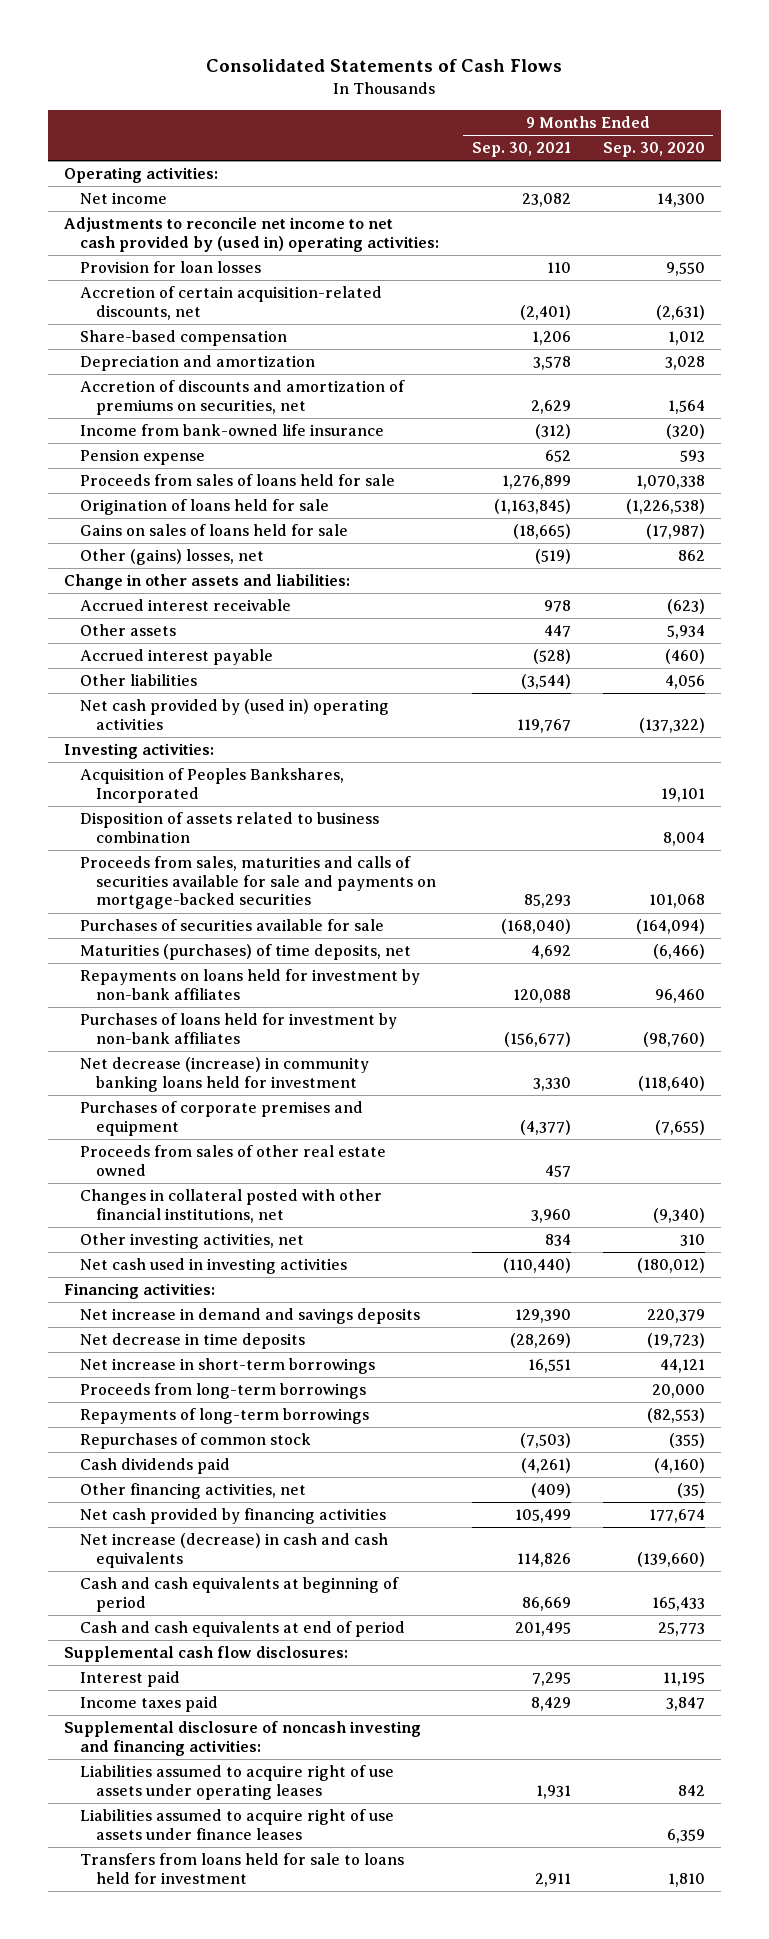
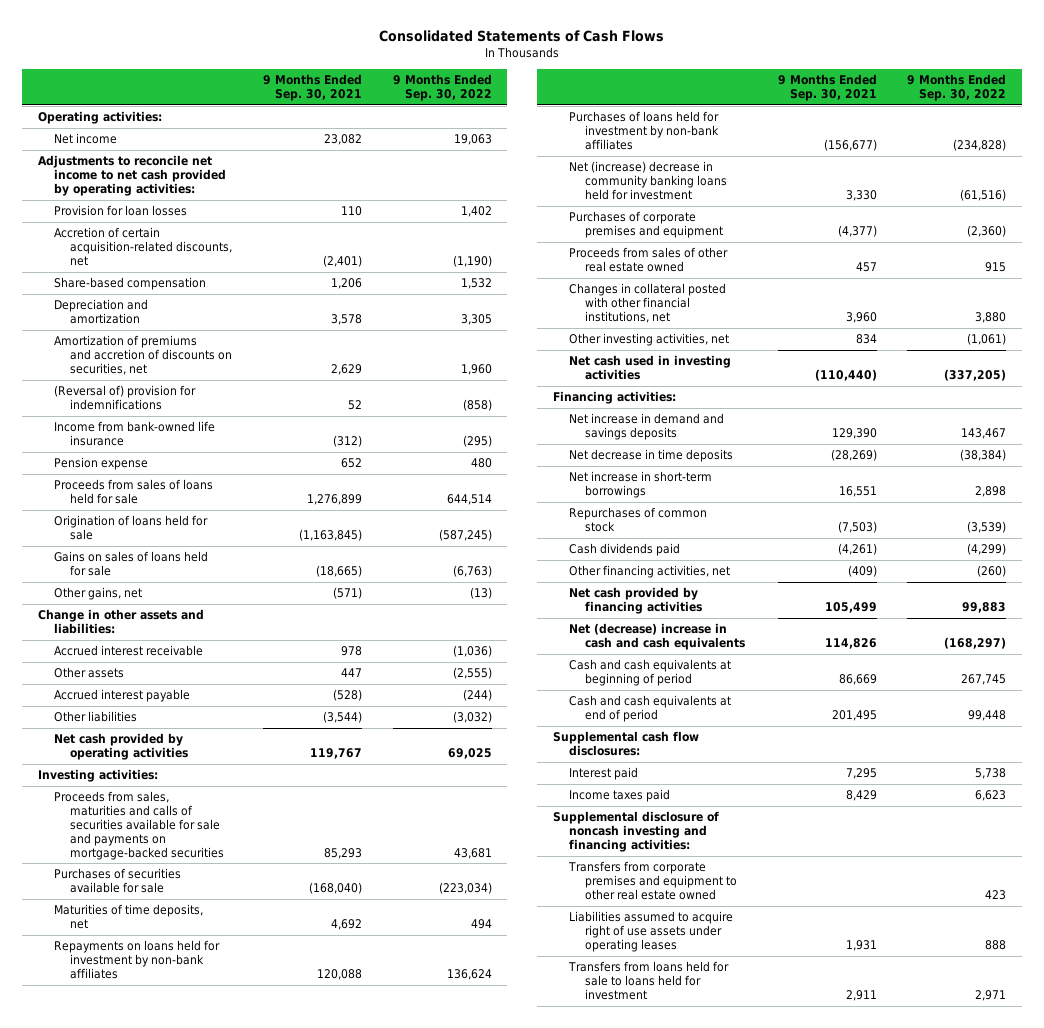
[602,142,705,158] Sep. 30, 2020 -> none
none -> [392,74,492,102] 9 Months Ended Sep. 30, 2022
[63,217,440,252] Adjustments to reconcile net income to net cash provided by (used in) operating activities: -> [37,155,226,197] Adjustments to reconcile net income to net cash provided by operating activities:
[80,380,406,415] Accretion of discounts and amortization of premiums on securities, net -> [53,335,232,376] Amortization of premiums and accretion of discounts on securities, net
none -> [53,385,196,411] (Reversal of) provision for indemnifications
[80,549,265,566] Other (gains) losses, net -> [53,587,142,601] Other gains, net
[534,549,571,565] (519) -> [332,587,362,600] (571)
[80,699,390,730] Net cash provided by (used in) operating activities -> [53,733,188,761] Net cash provided by operating activities
[80,768,345,803] Acquisition of Peoples Bankshares, Incorporated -> none
[80,812,380,843] Disposition of assets related to business combination -> none
[80,944,412,961] Maturities (purchases) of time deposits, net -> [53,904,203,930] Maturities of time deposits, net
[80,1057,370,1092] Net decrease (increase) in community banking loans held for investment -> [568,161,727,201] Net (increase) decrease in community banking loans held for investment
[80,1383,367,1400] Proceeds from long-term borrowings -> none
[80,1408,370,1425] Repayments of long-term borrowings -> none
[80,1533,389,1568] Net increase (decrease) in cash and cash equivalents -> [568,623,745,651] Net (decrease) increase in cash and cash equivalents
none -> [567,861,737,901] Transfers from corporate premises and equipment to other real estate owned
[80,1809,395,1840] Liabilities assumed to acquire right of use assets under finance leases -> none

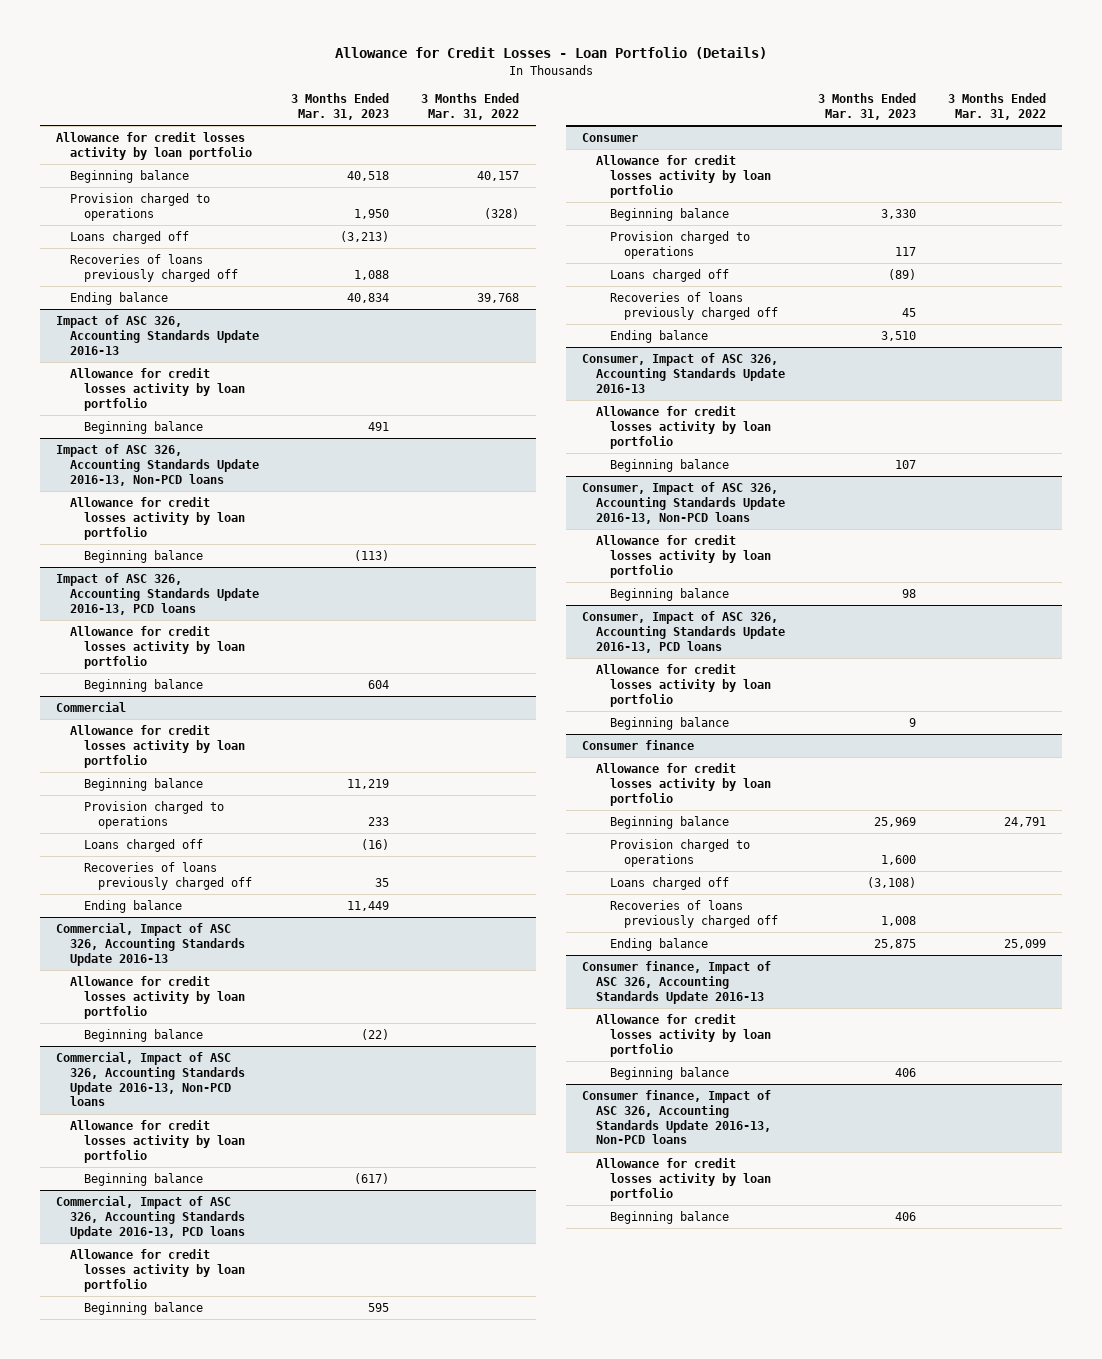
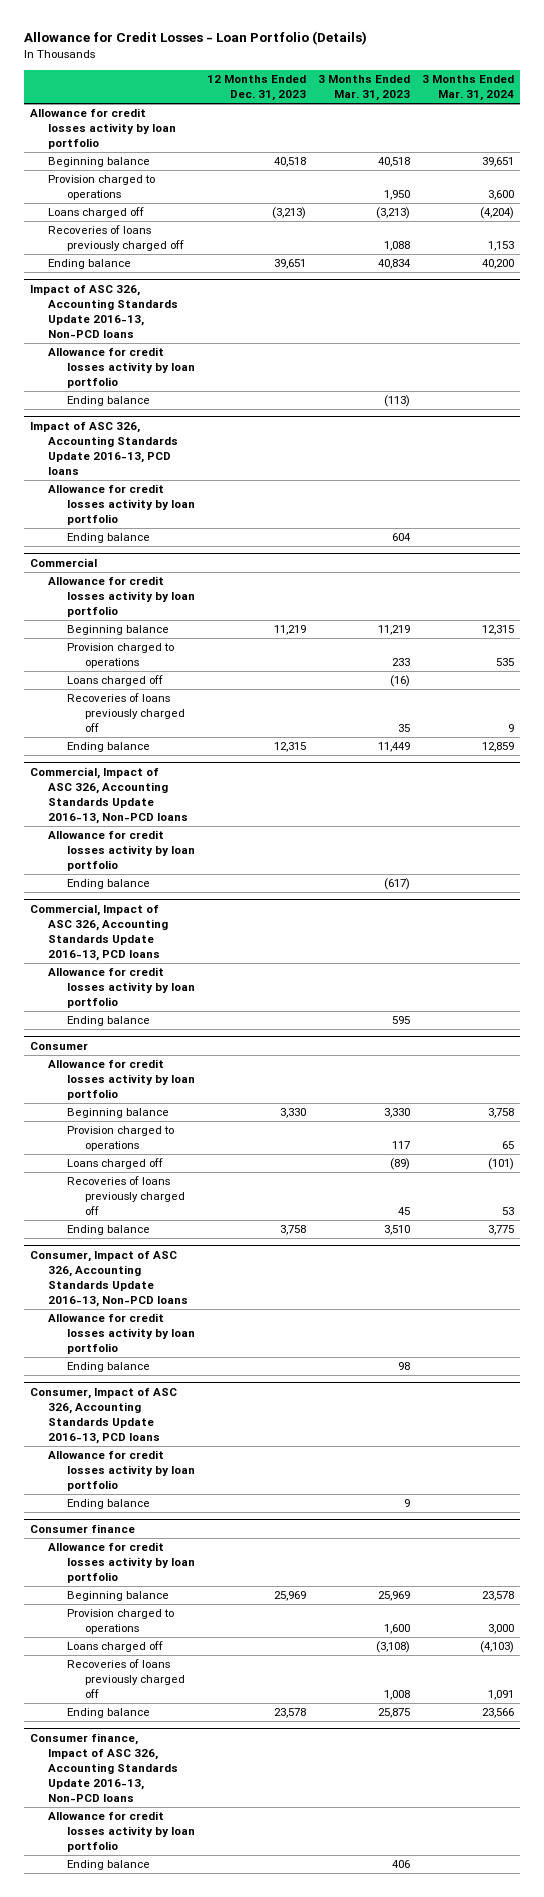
[421,93,520,121] 3 Months Ended Mar. 31, 2022 -> none
none -> [206,75,306,101] 12 Months Ended Dec. 31, 2023
none -> [422,75,515,101] 3 Months Ended Mar. 31, 2024
[55,315,259,355] Impact of ASC 326, Accounting Standards Update 2016-13 -> none
[69,368,245,411] Allowance for credit losses activity by loan portfolio -> none
[83,421,203,435] Beginning balance -> none
[83,550,203,564] Beginning balance -> [66,396,150,407] Ending balance
[83,679,203,693] Beginning balance -> [66,533,150,544] Ending balance
[55,923,245,966] Commercial, Impact of ASC 326, Accounting Standards Update 2016-13 -> none
[69,976,245,1019] Allowance for credit losses activity by loan portfolio -> none
[83,1029,203,1043] Beginning balance -> none
[83,1173,203,1187] Beginning balance -> [66,879,150,890] Ending balance
[83,1302,203,1316] Beginning balance -> [66,1016,150,1027] Ending balance
[582,353,786,393] Consumer, Impact of ASC 326, Accounting Standards Update 2016-13 -> none
[596,406,772,449] Allowance for credit losses activity by loan portfolio -> none
[610,459,730,473] Beginning balance -> none
[610,588,730,602] Beginning balance -> [66,1362,150,1373] Ending balance
[610,717,730,731] Beginning balance -> [66,1499,150,1510] Ending balance
[582,961,772,1004] Consumer finance, Impact of ASC 326, Accounting Standards Update 2016-13 -> none
[596,1014,772,1057] Allowance for credit losses activity by loan portfolio -> none
[610,1067,730,1081] Beginning balance -> none
[610,1211,730,1225] Beginning balance -> [66,1860,150,1871] Ending balance

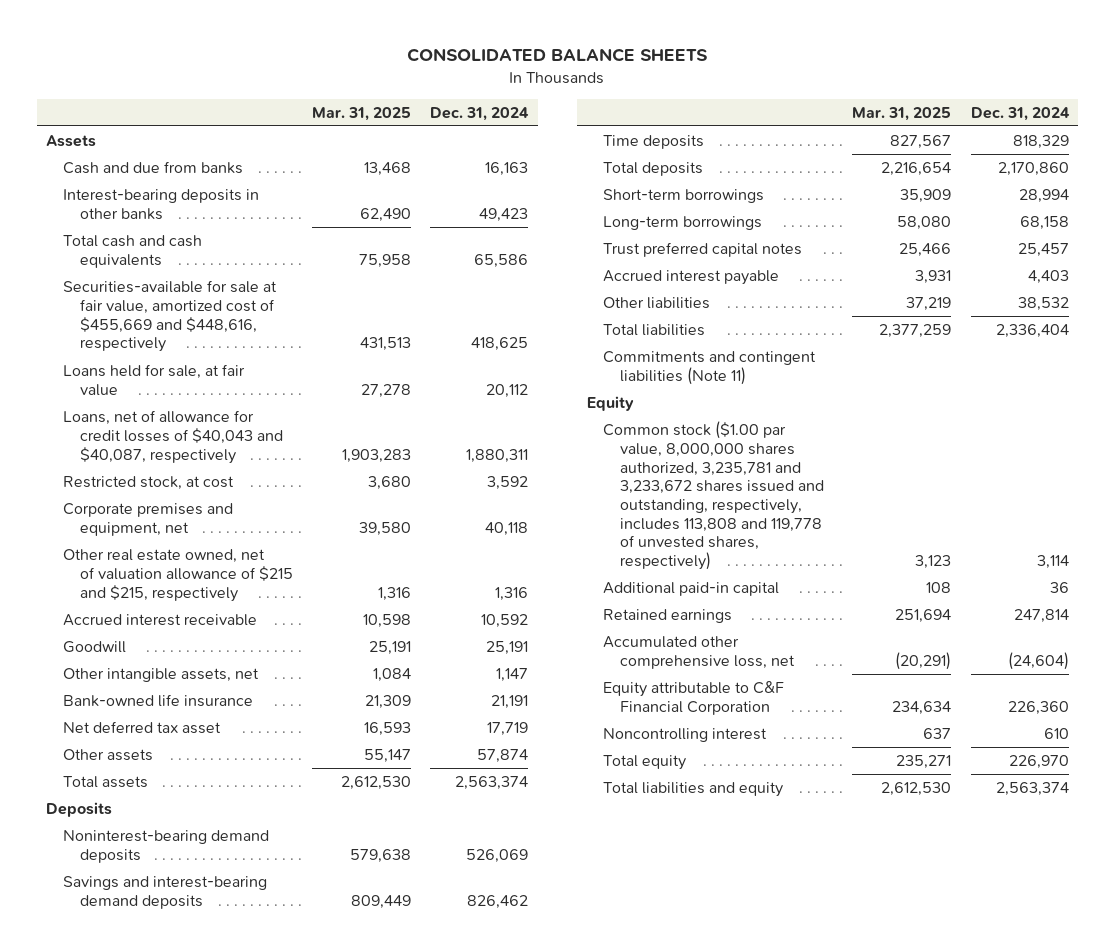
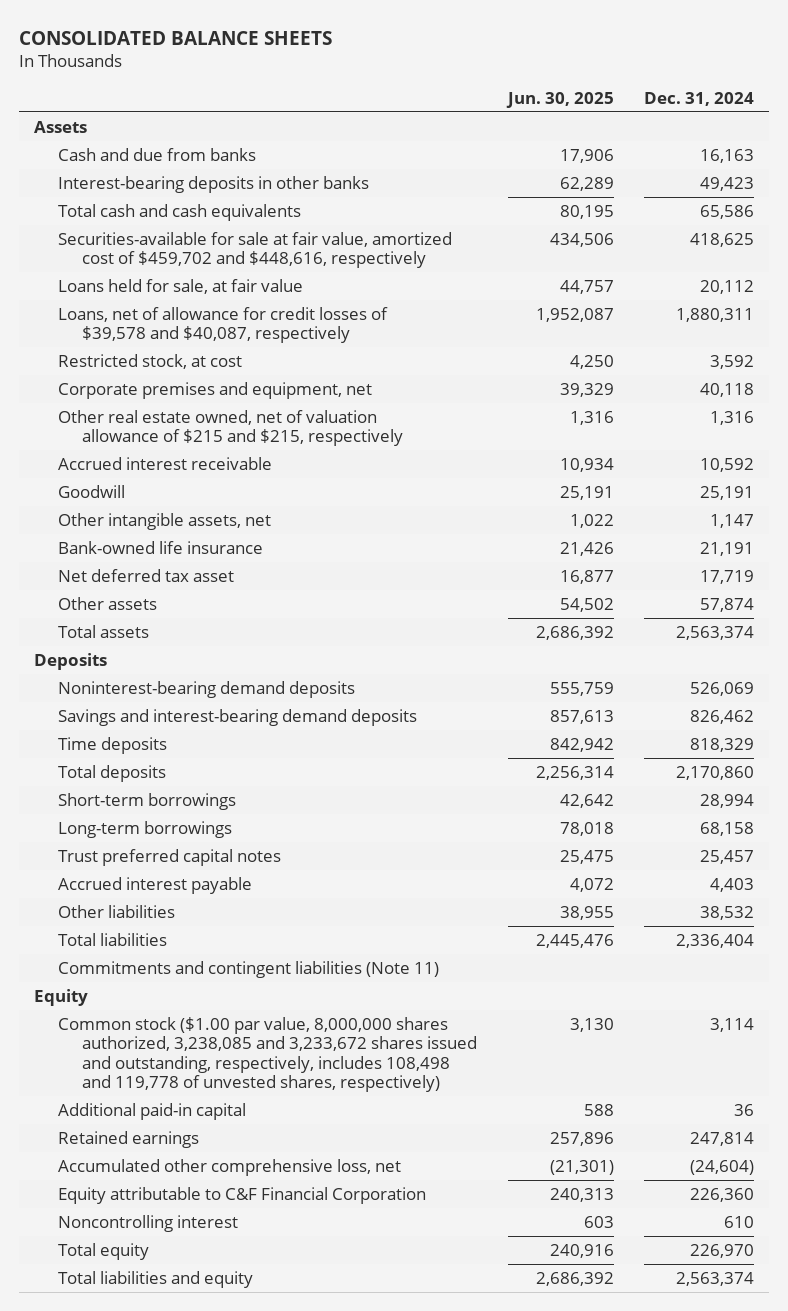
[311,106,411,121] Mar. 31, 2025 -> none
none -> [505,91,614,108] Jun. 30, 2025
[62,280,277,353] Securities-available for sale at fair value, amortized cost of $455,669 and $448,616, respectively -> [57,231,452,269] Securities-available for sale at fair value, amortized cost of $459,702 and $448,616, respectively
[62,410,283,464] Loans, net of allowance for credit losses of $40,043 and $40,087, respectively -> [57,306,388,344] Loans, net of allowance for credit losses of $39,578 and $40,087, respectively
[603,421,825,570] Common stock ($1.00 par value, 8,000,000 shares authorized, 3,235,781 and 3,233,672 shares issued and outstanding, respectively, includes 113,808 and 119,778 of unvested shares, respectively) -> [57,1016,478,1093] Common stock ($1.00 par value, 8,000,000 shares authorized, 3,238,085 and 3,233,672 shares issued and outstanding, respectively, includes 108,498 and 119,778 of unvested shares, respectively)

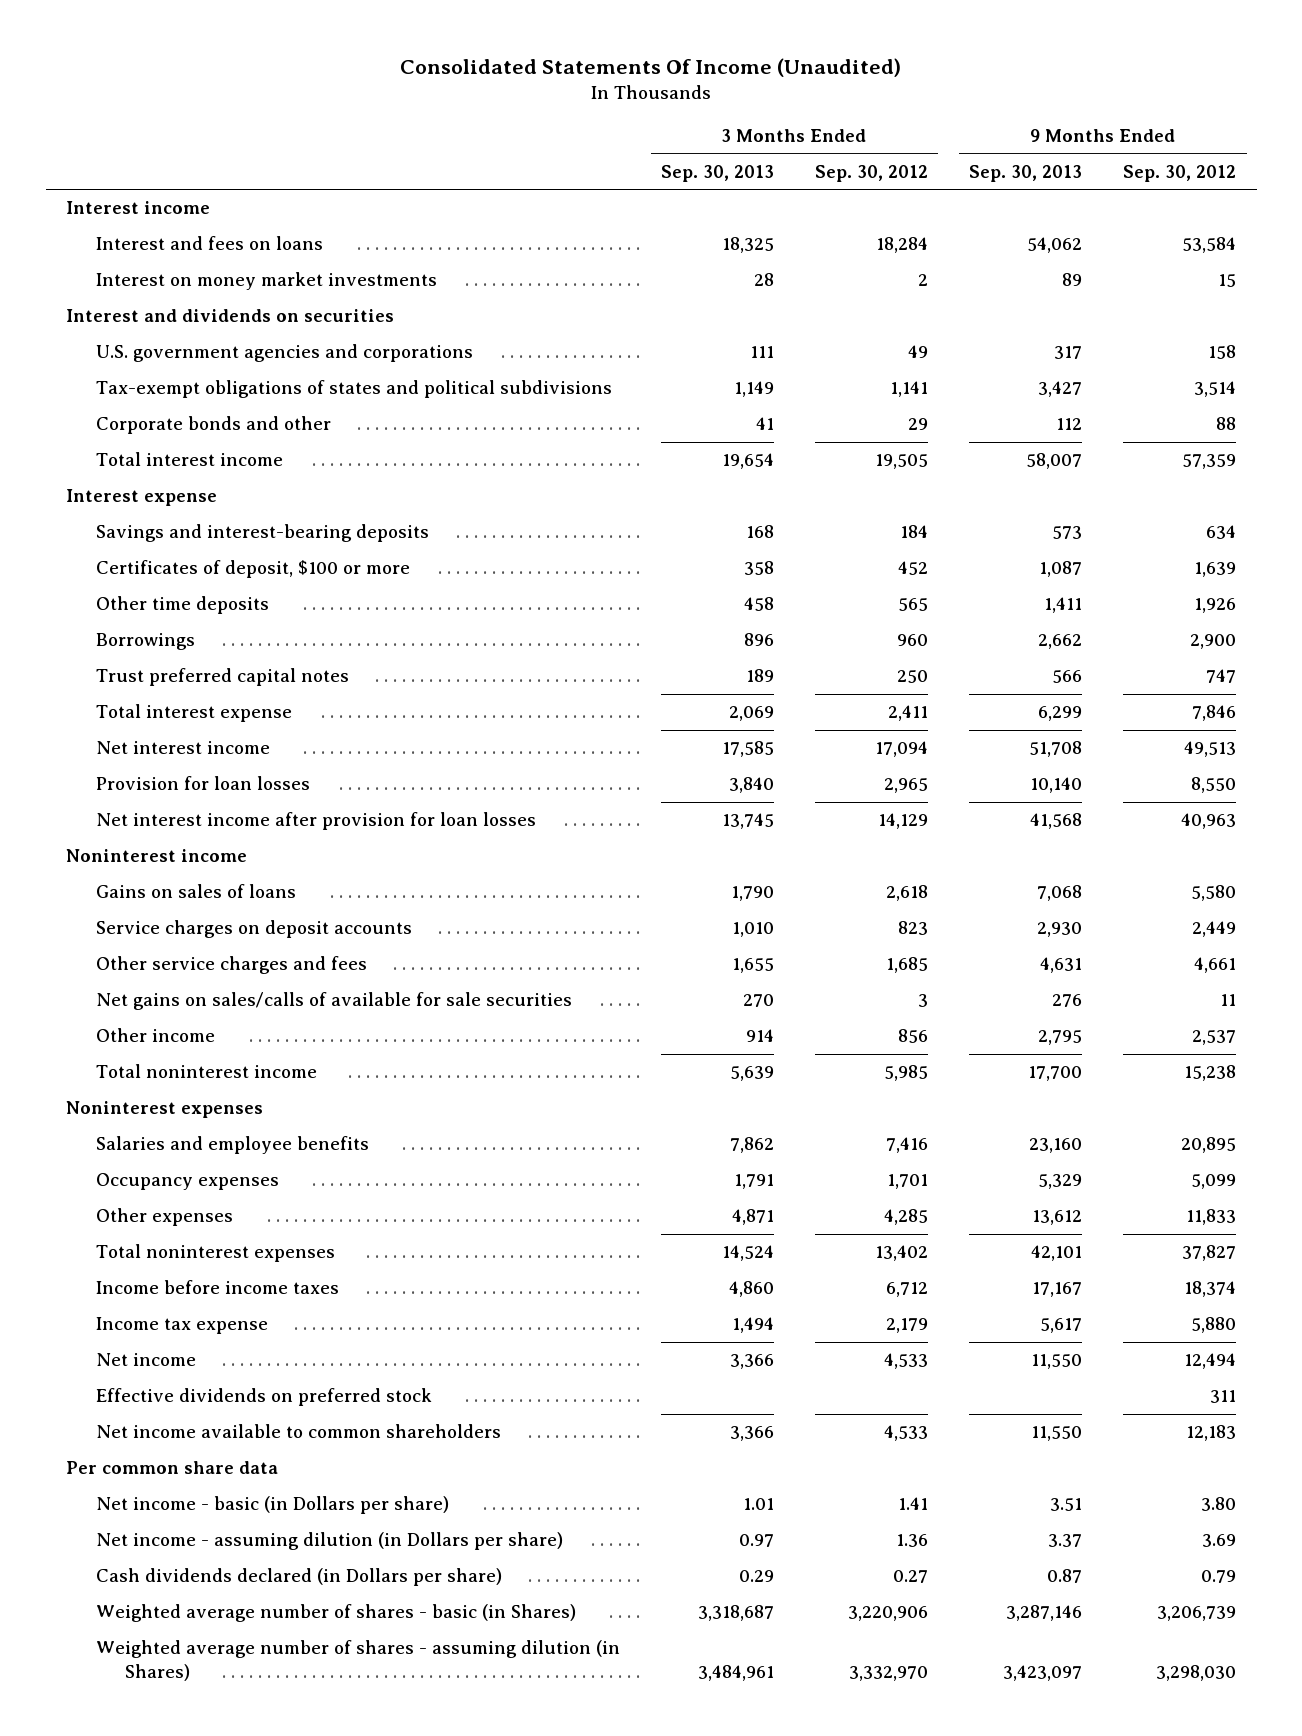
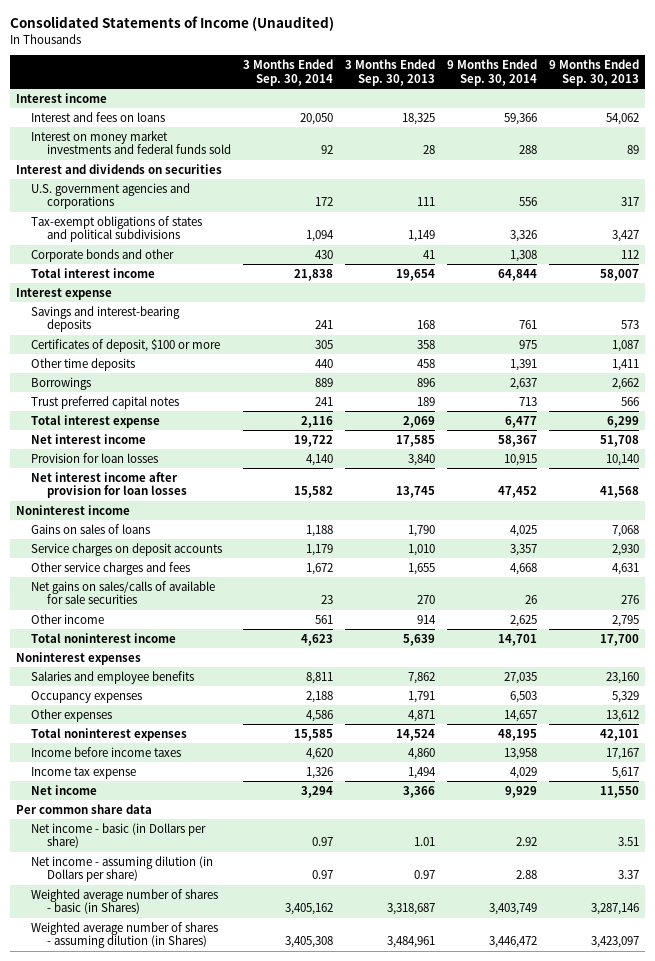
[400,58,902,78] Consolidated Statements Of Income (Unaudited) -> [10,16,335,32] Consolidated Statements of Income (Unaudited)
[814,164,928,182] Sep. 30, 2012 -> none
[1123,164,1237,182] Sep. 30, 2012 -> none
none -> [242,59,333,86] 3 Months Ended Sep. 30, 2014
none -> [446,59,537,86] 9 Months Ended Sep. 30, 2014
[95,272,437,291] Interest on money market investments -> [31,130,231,155] Interest on money market investments and federal funds sold
[95,1388,432,1407] Effective dividends on preferred stock -> none
[95,1424,501,1439] Net income available to common shareholders -> none
[95,1568,502,1587] Cash dividends declared (in Dollars per share) -> none

